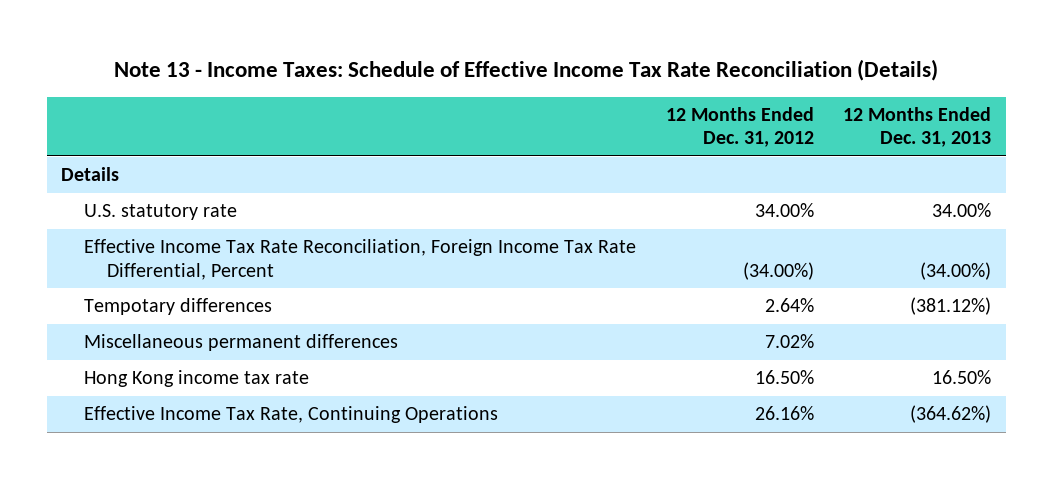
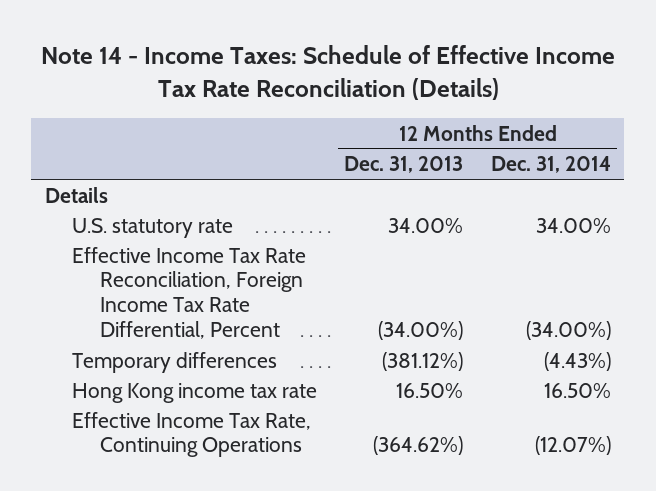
[114,59,939,82] Note 13 - Income Taxes: Schedule of Effective Income Tax Rate Reconciliation (Details) -> [40,45,615,101] Note 14 - Income Taxes: Schedule of Effective Income Tax Rate Reconciliation (Details)
[665,107,814,148] 12 Months Ended Dec. 31, 2012 -> none
none -> [490,156,611,174] Dec. 31, 2014
[84,334,399,352] Miscellaneous permanent differences -> none
[84,298,273,316] Tempotary differences -> [72,351,278,373] Temporary differences

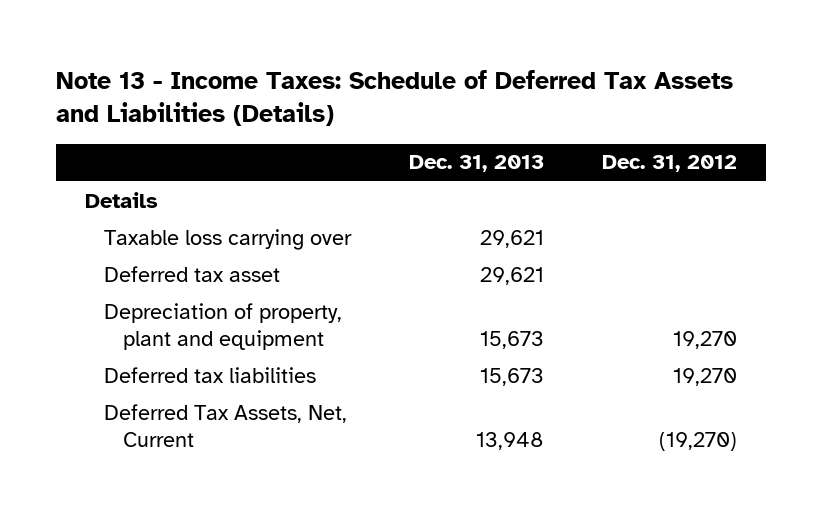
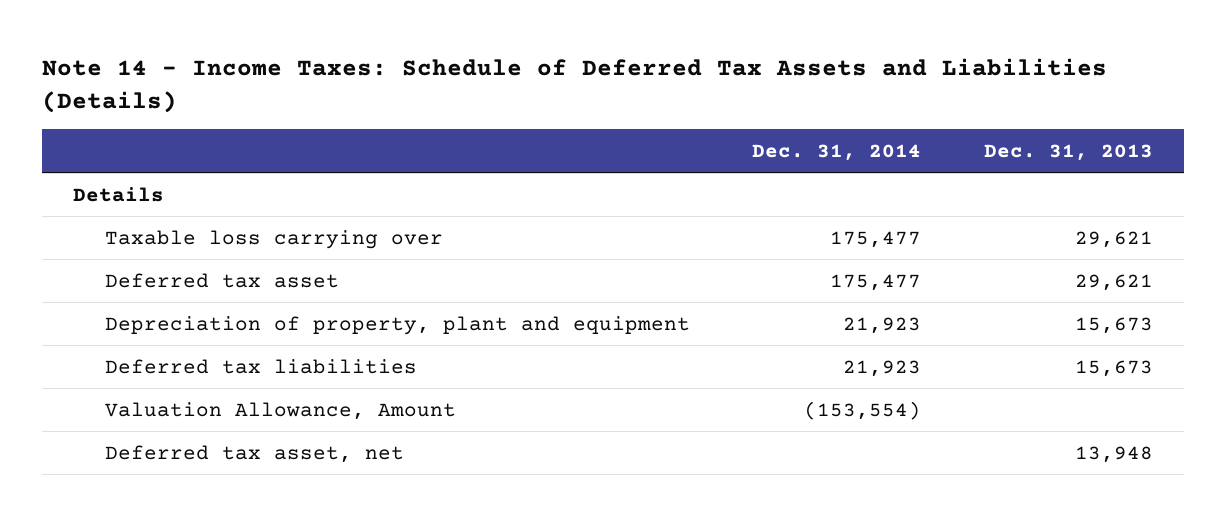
[56,70,734,127] Note 13 - Income Taxes: Schedule of Deferred Tax Assets and Liabilities (Details) -> [42,58,1108,113] Note 14 - Income Taxes: Schedule of Deferred Tax Assets and Liabilities (Details)
[602,155,738,173] Dec. 31, 2012 -> none
none -> [752,143,922,161] Dec. 31, 2014
none -> [104,401,456,420] Valuation Allowance, Amount
[103,403,347,447] Deferred Tax Assets, Net, Current -> [104,444,404,463] Deferred tax asset, net

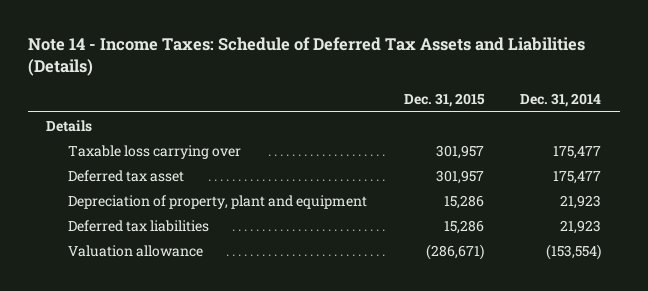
[984,143,1154,161] Dec. 31, 2013 -> none
none -> [403,93,485,108] Dec. 31, 2015
[104,444,404,463] Deferred tax asset, net -> none
[104,401,456,420] Valuation Allowance, Amount -> [67,244,203,257] Valuation allowance

